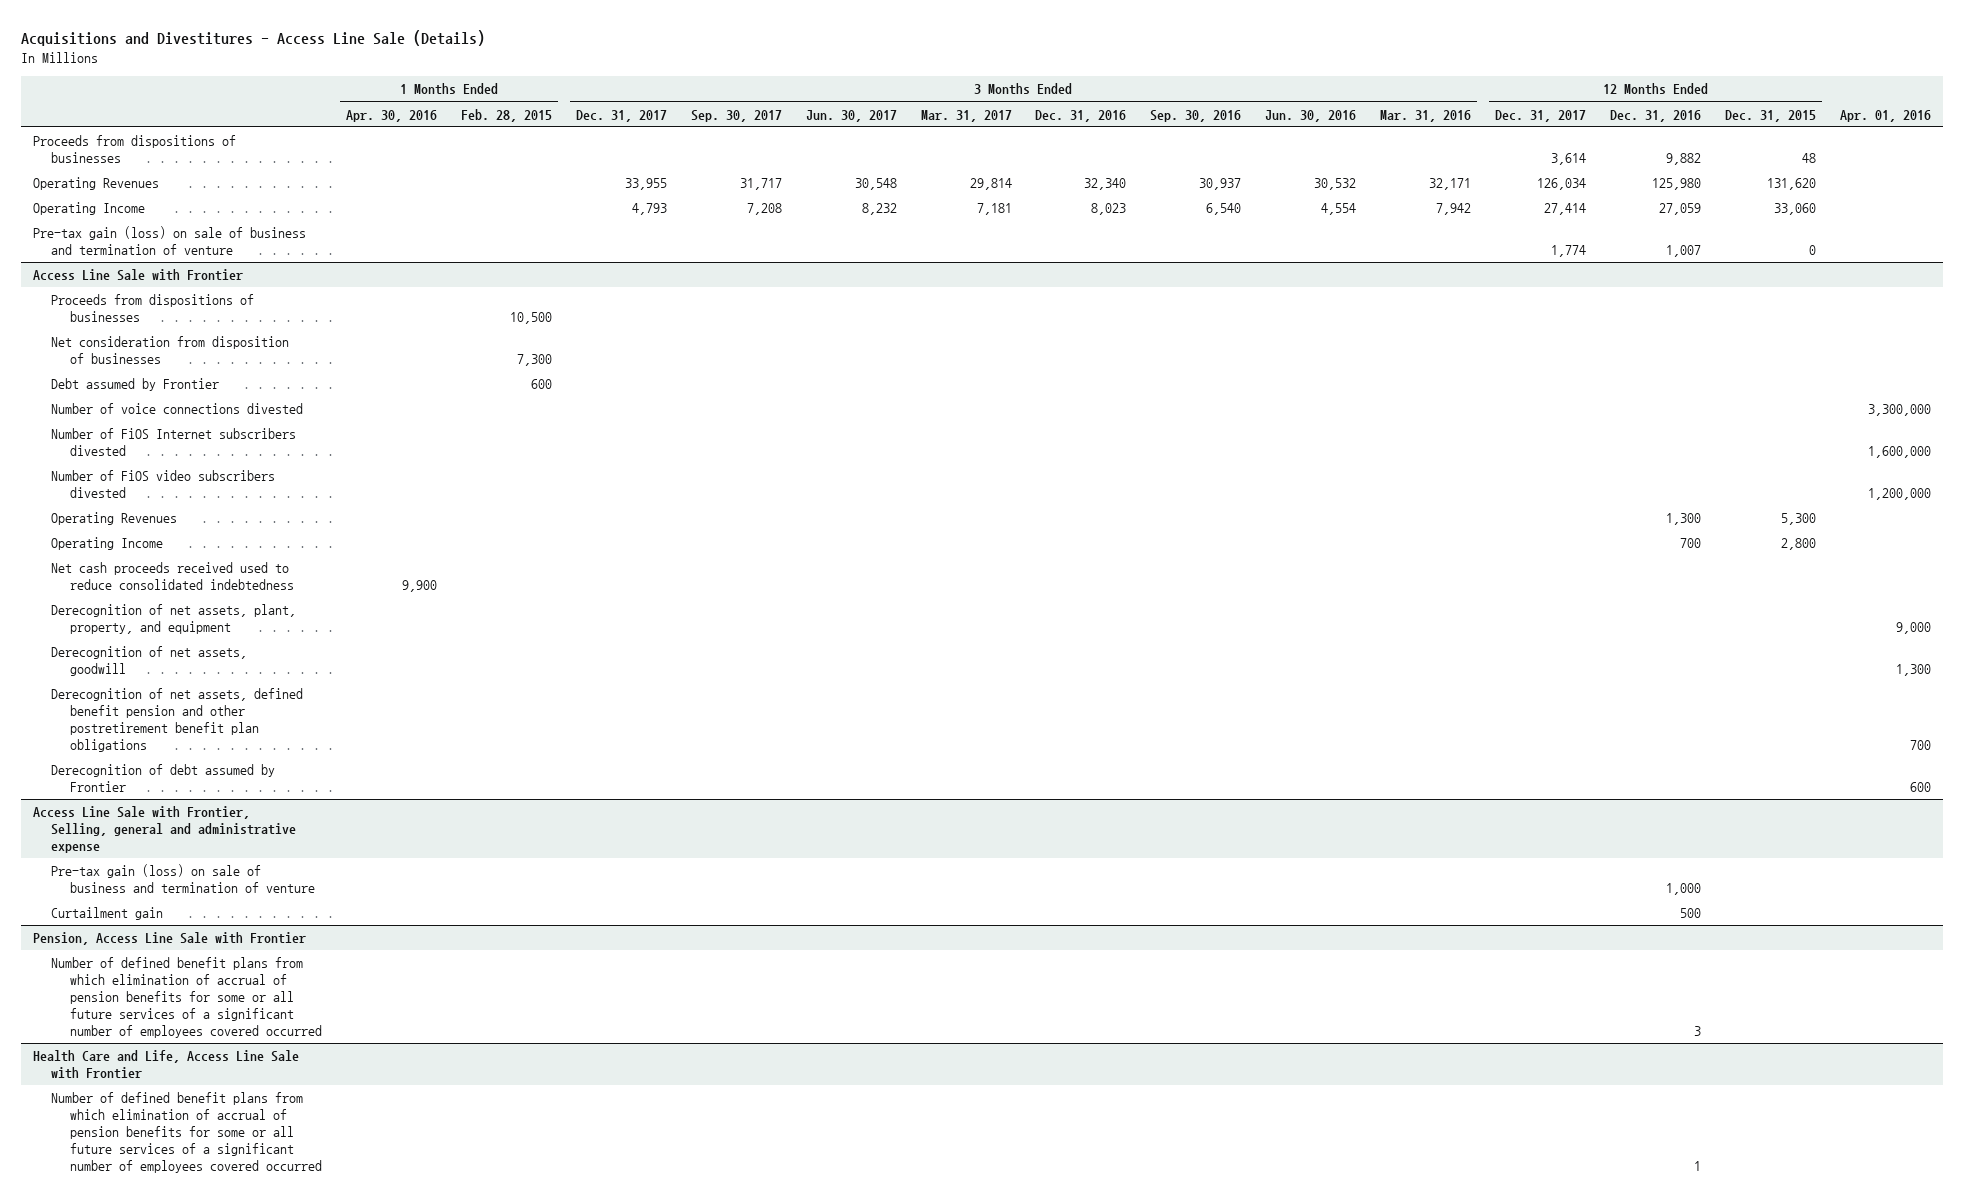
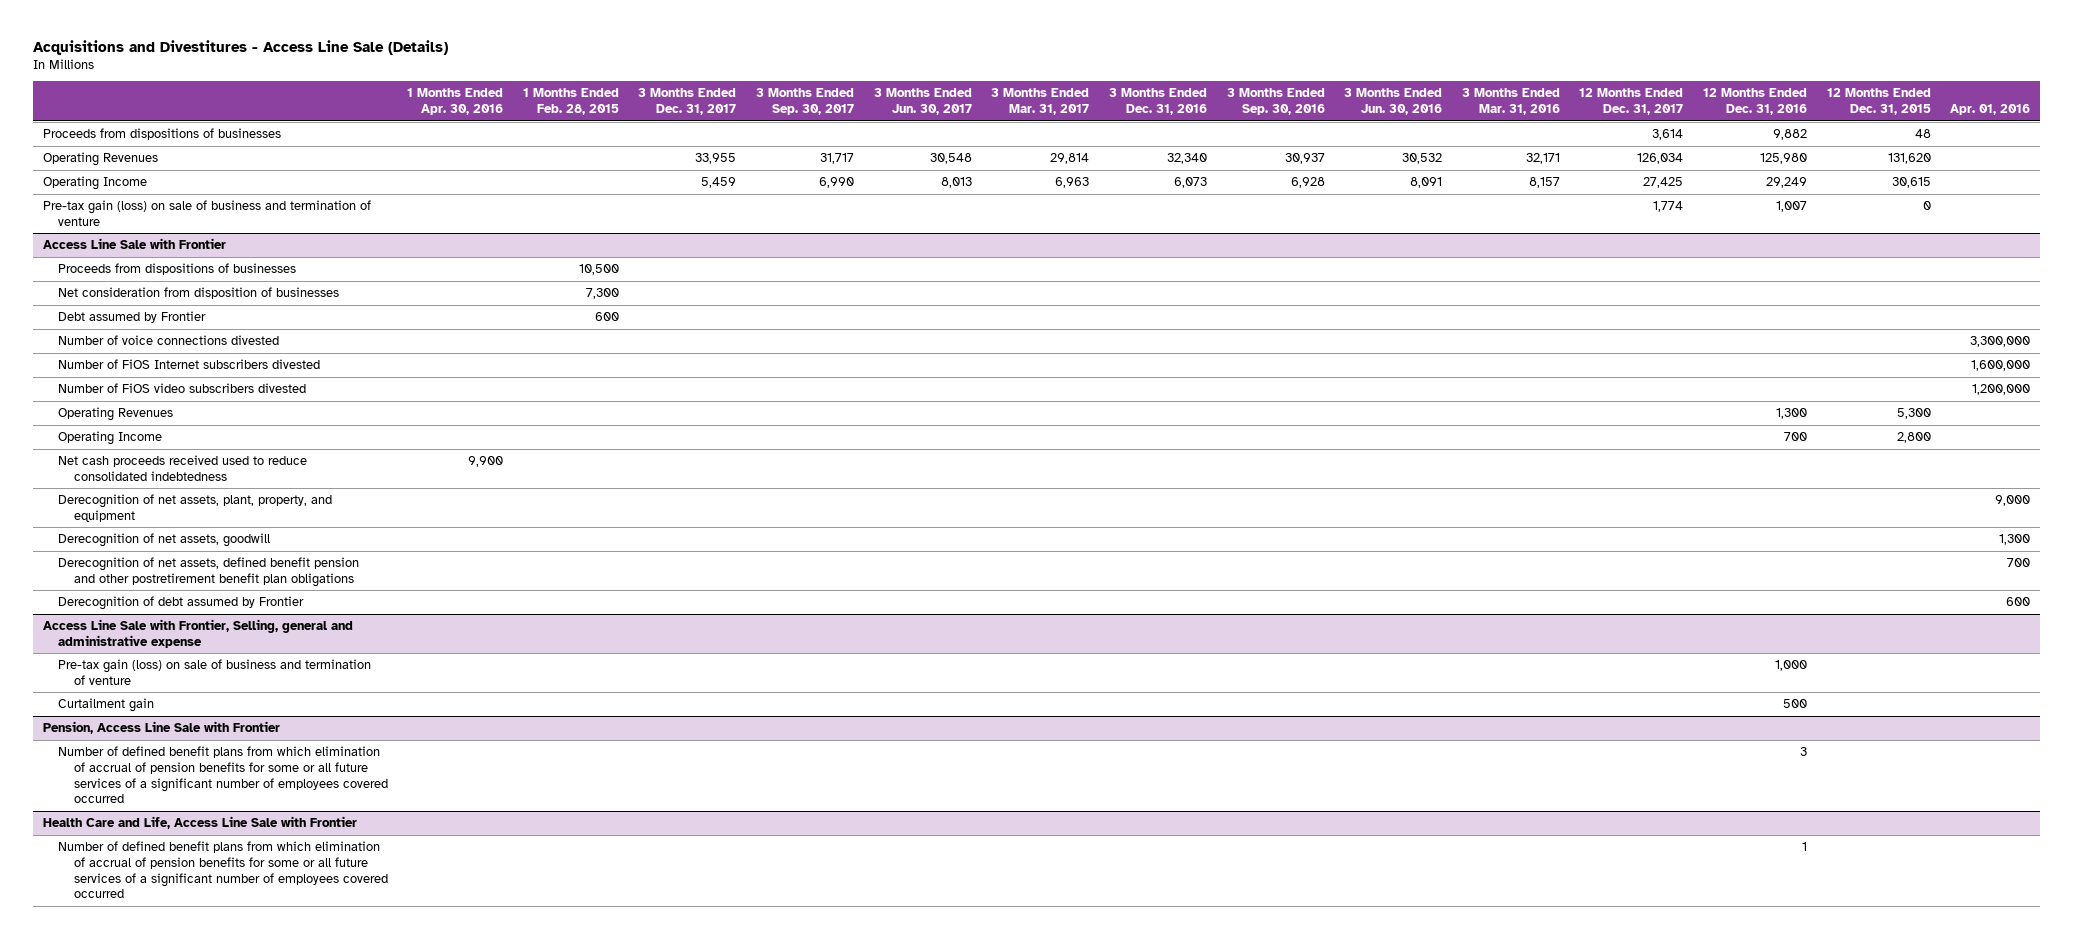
[631,203,667,216] 4,793 -> [701,177,737,189] 5,459
[746,203,782,216] 7,208 -> [819,177,855,189] 6,990
[861,203,897,216] 8,232 -> [940,177,972,189] 8,013
[976,203,1012,216] 7,181 -> [1055,177,1090,189] 6,963
[1091,203,1127,216] 8,023 -> [1173,177,1207,189] 6,073
[1206,203,1242,216] 6,540 -> [1290,177,1325,189] 6,928
[1321,203,1357,216] 4,554 -> [1410,177,1443,189] 8,091
[1436,203,1472,216] 7,942 -> [1528,177,1560,189] 8,157
[1544,203,1587,216] 27,414 -> [1643,177,1684,189] 27,425
[1659,203,1702,216] 27,059 -> [1766,177,1808,189] 29,249
[1774,203,1817,216] 33,060 -> [1891,177,1931,189] 30,615

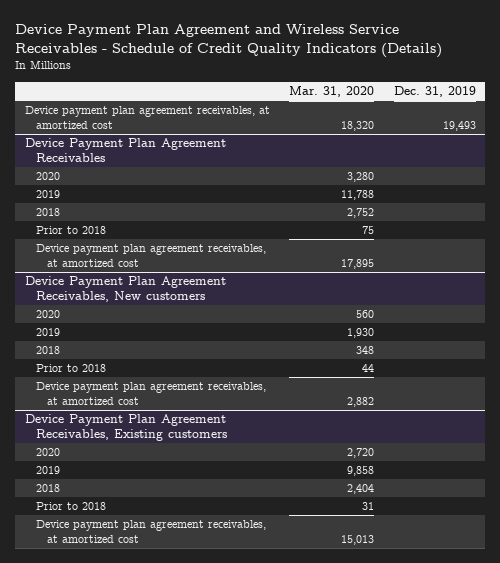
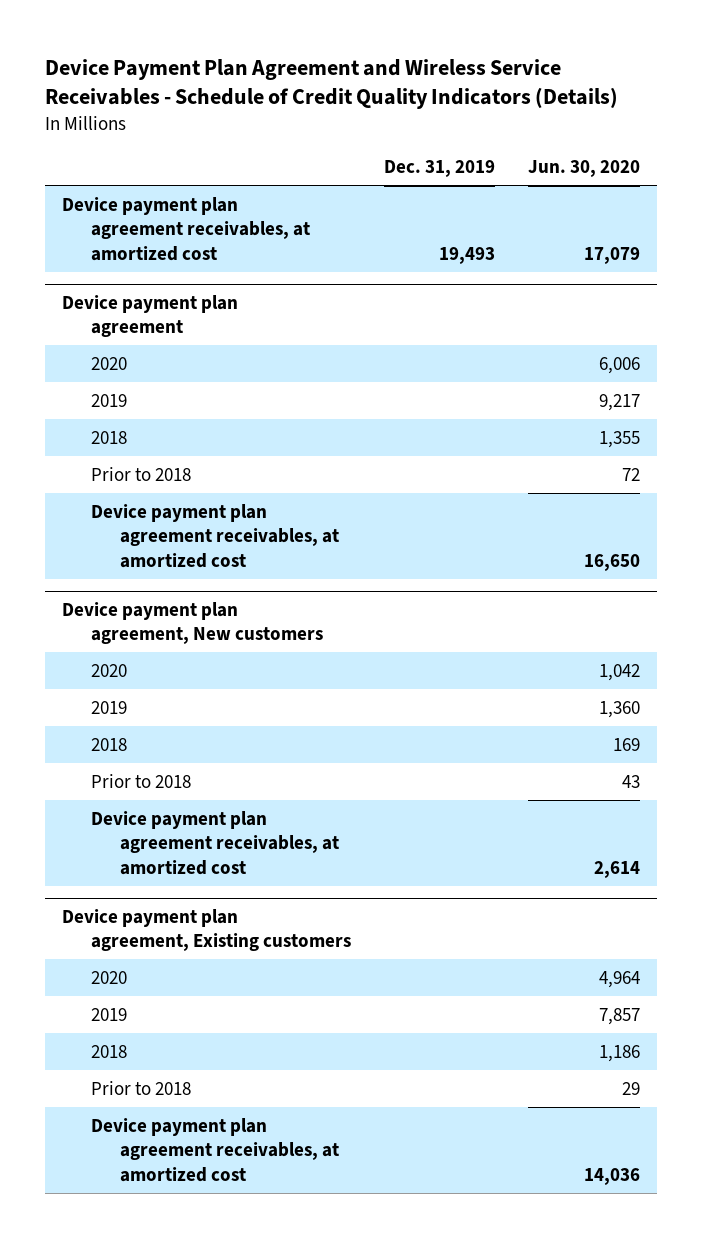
[289,86,375,98] Mar. 31, 2020 -> none
none -> [528,160,641,178] Jun. 30, 2020
[24,138,226,163] Device Payment Plan Agreement Receivables -> [61,294,238,338] Device payment plan agreement
[24,276,226,303] Device Payment Plan Agreement Receivables, New customers -> [61,601,323,645] Device payment plan agreement, New customers
[24,414,227,442] Device Payment Plan Agreement Receivables, Existing customers -> [61,908,351,952] Device payment plan agreement, Existing customers

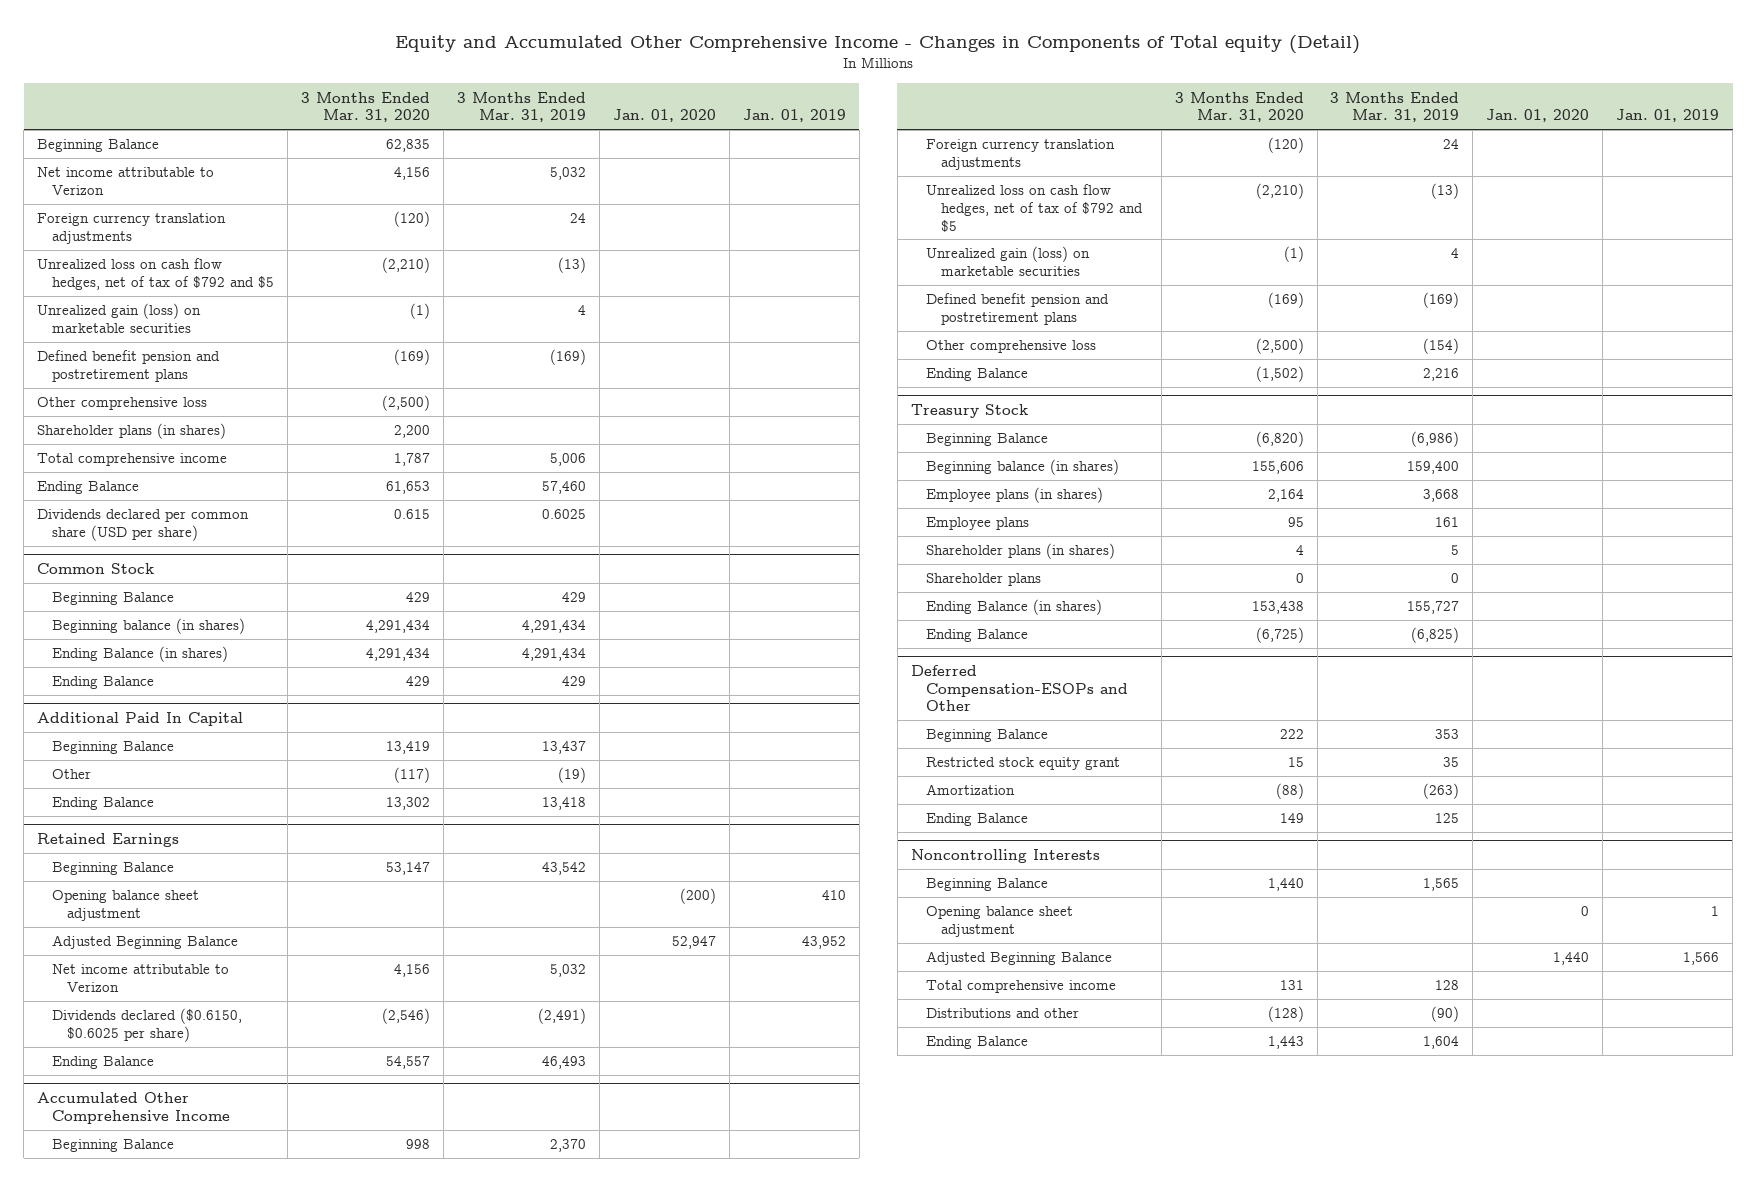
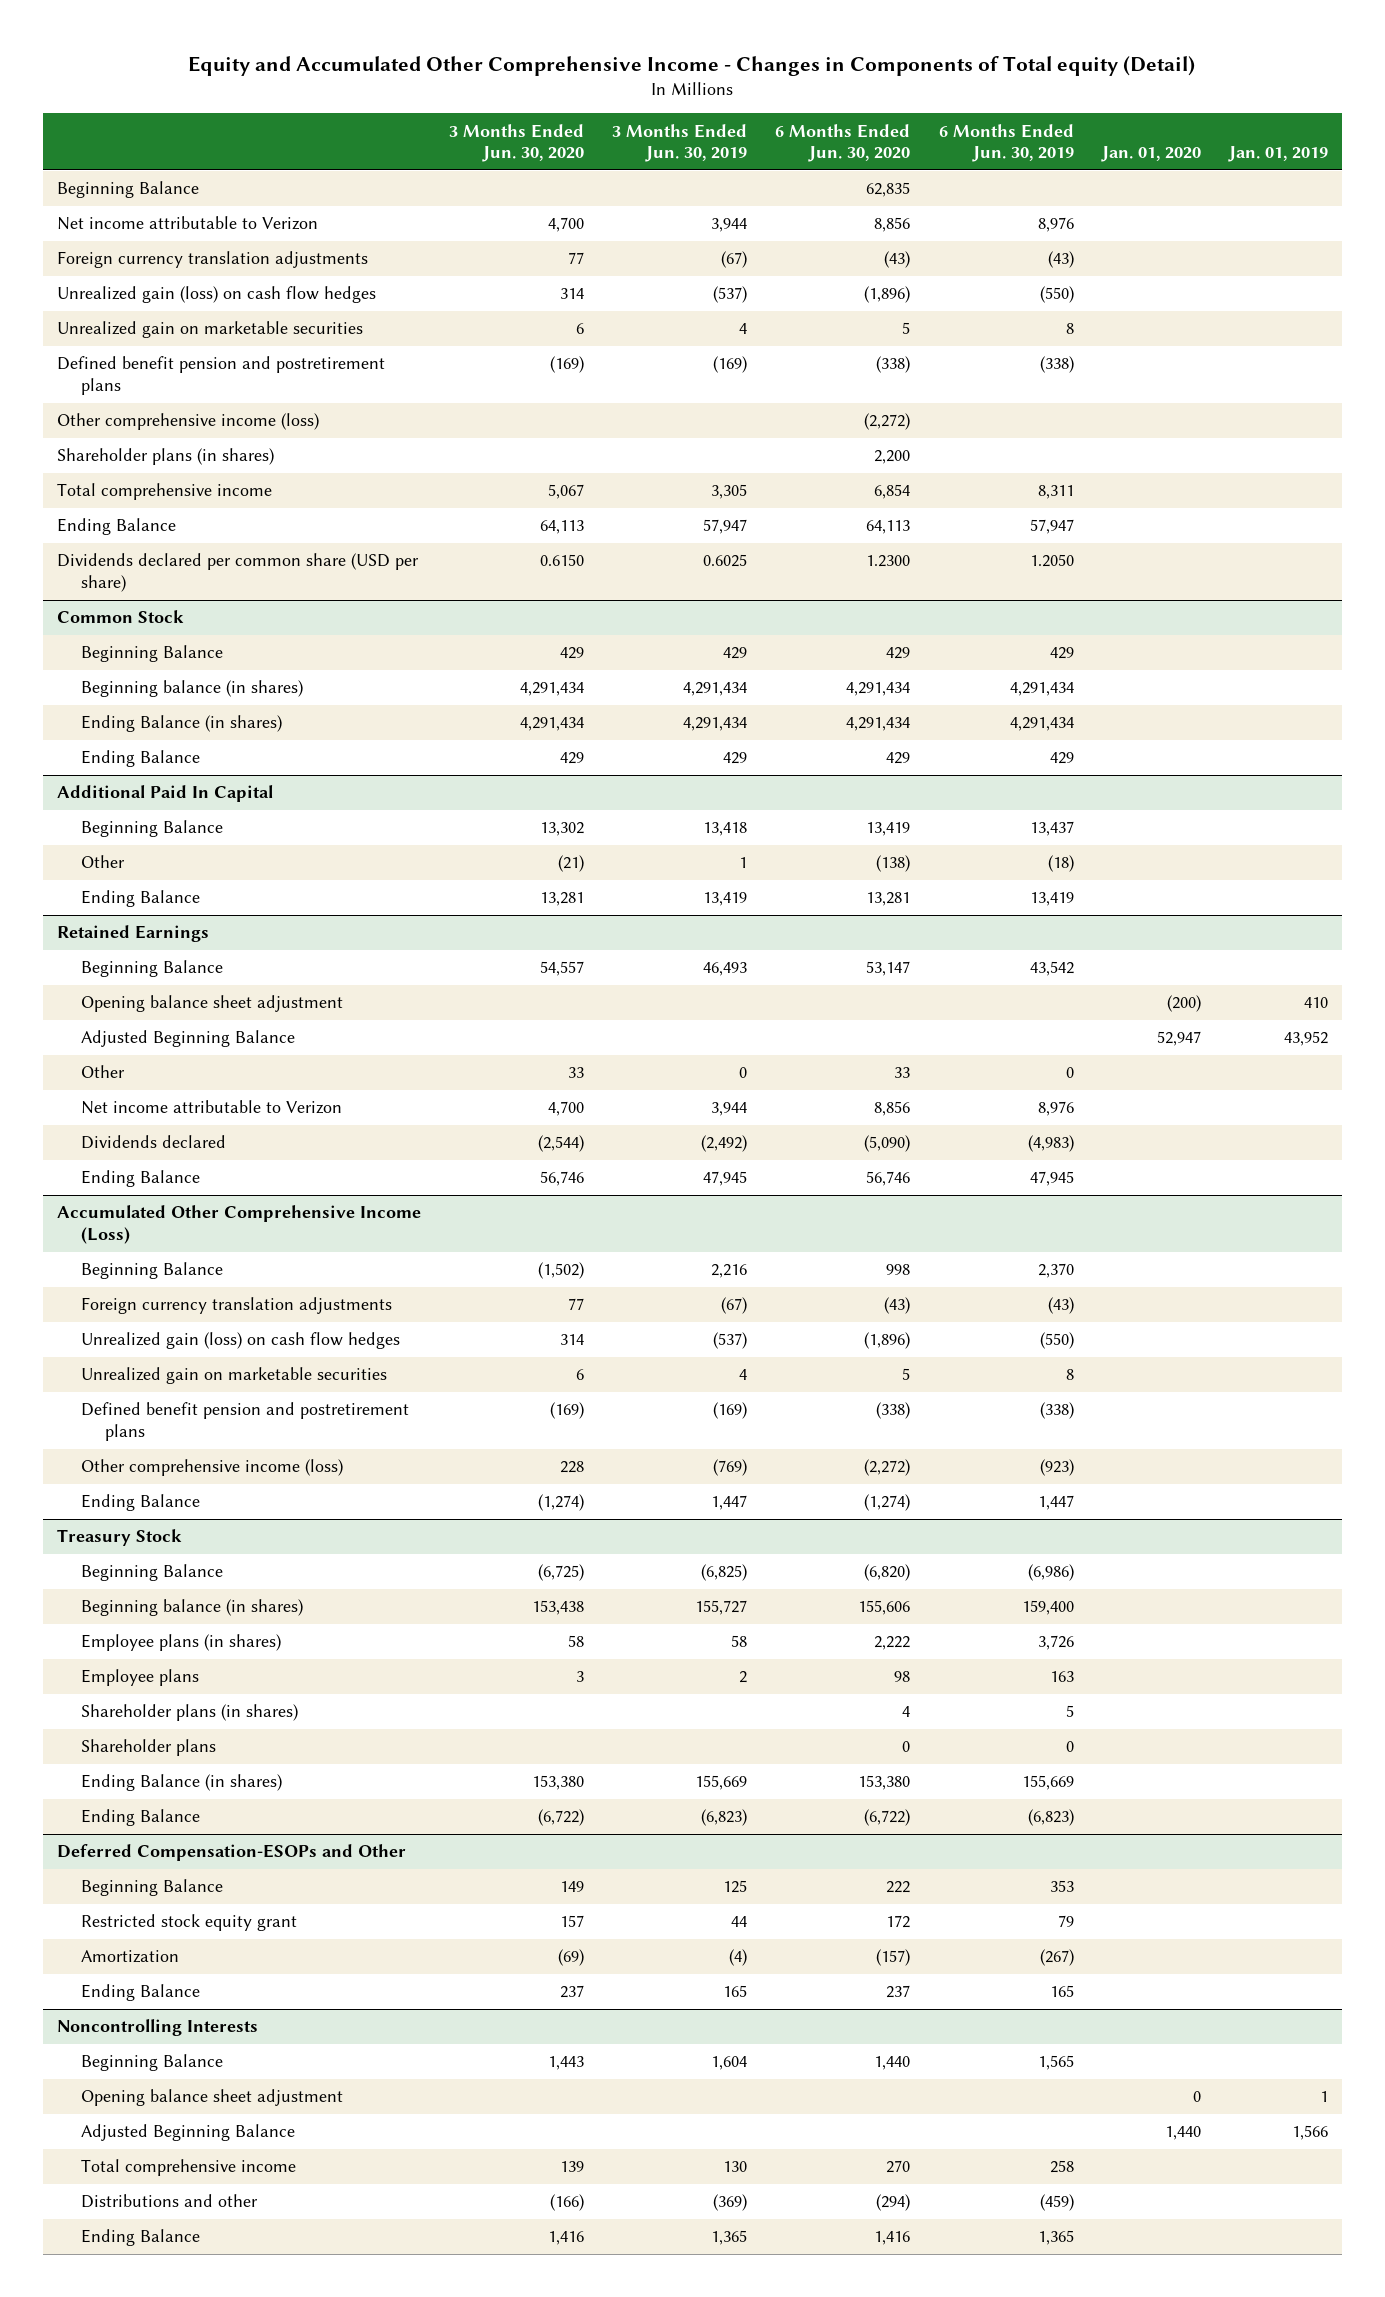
[301,91,431,123] 3 Months Ended Mar. 31, 2020 -> none
[457,91,587,123] 3 Months Ended Mar. 31, 2019 -> none
none -> [449,123,585,163] 3 Months Ended Jun. 30, 2020
none -> [612,123,748,163] 3 Months Ended Jun. 30, 2019
none -> [775,123,911,163] 6 Months Ended Jun. 30, 2020
none -> [938,123,1074,163] 6 Months Ended Jun. 30, 2019
[37,258,275,290] Unrealized loss on cash flow hedges, net of tax of $792 and $5 -> [56,286,376,304] Unrealized gain (loss) on cash flow hedges
[37,303,202,333] Unrealized gain (loss) on marketable securities -> [56,321,363,339] Unrealized gain on marketable securities
[37,397,208,411] Other comprehensive loss -> [56,413,319,431] Other comprehensive income (loss)
none -> [80,1065,125,1079] Other
[52,1008,243,1042] Dividends declared ($0.6150, $0.6025 per share) -> [80,1135,226,1150] Dividends declared
[37,1092,231,1124] Accumulated Other Comprehensive Income -> [56,1205,421,1244] Accumulated Other Comprehensive Income (Loss)
[925,184,1143,232] Unrealized loss on cash flow hedges, net of tax of $792 and $5 -> [80,1332,400,1350] Unrealized gain (loss) on cash flow hedges
[925,246,1090,276] Unrealized gain (loss) on marketable securities -> [80,1367,387,1385] Unrealized gain on marketable securities
[925,340,1096,354] Other comprehensive loss -> [80,1459,343,1477] Other comprehensive income (loss)

